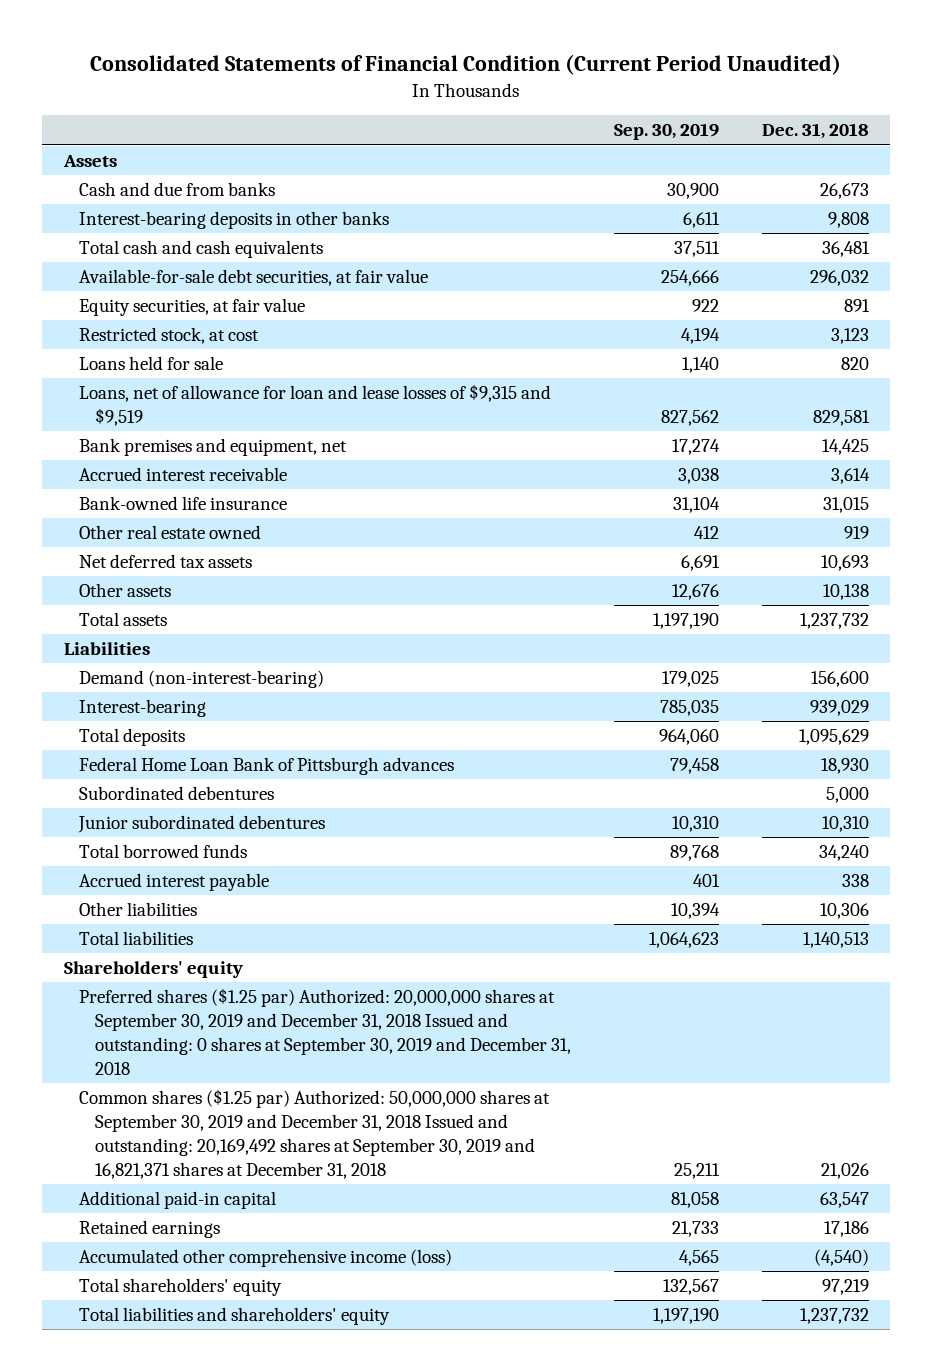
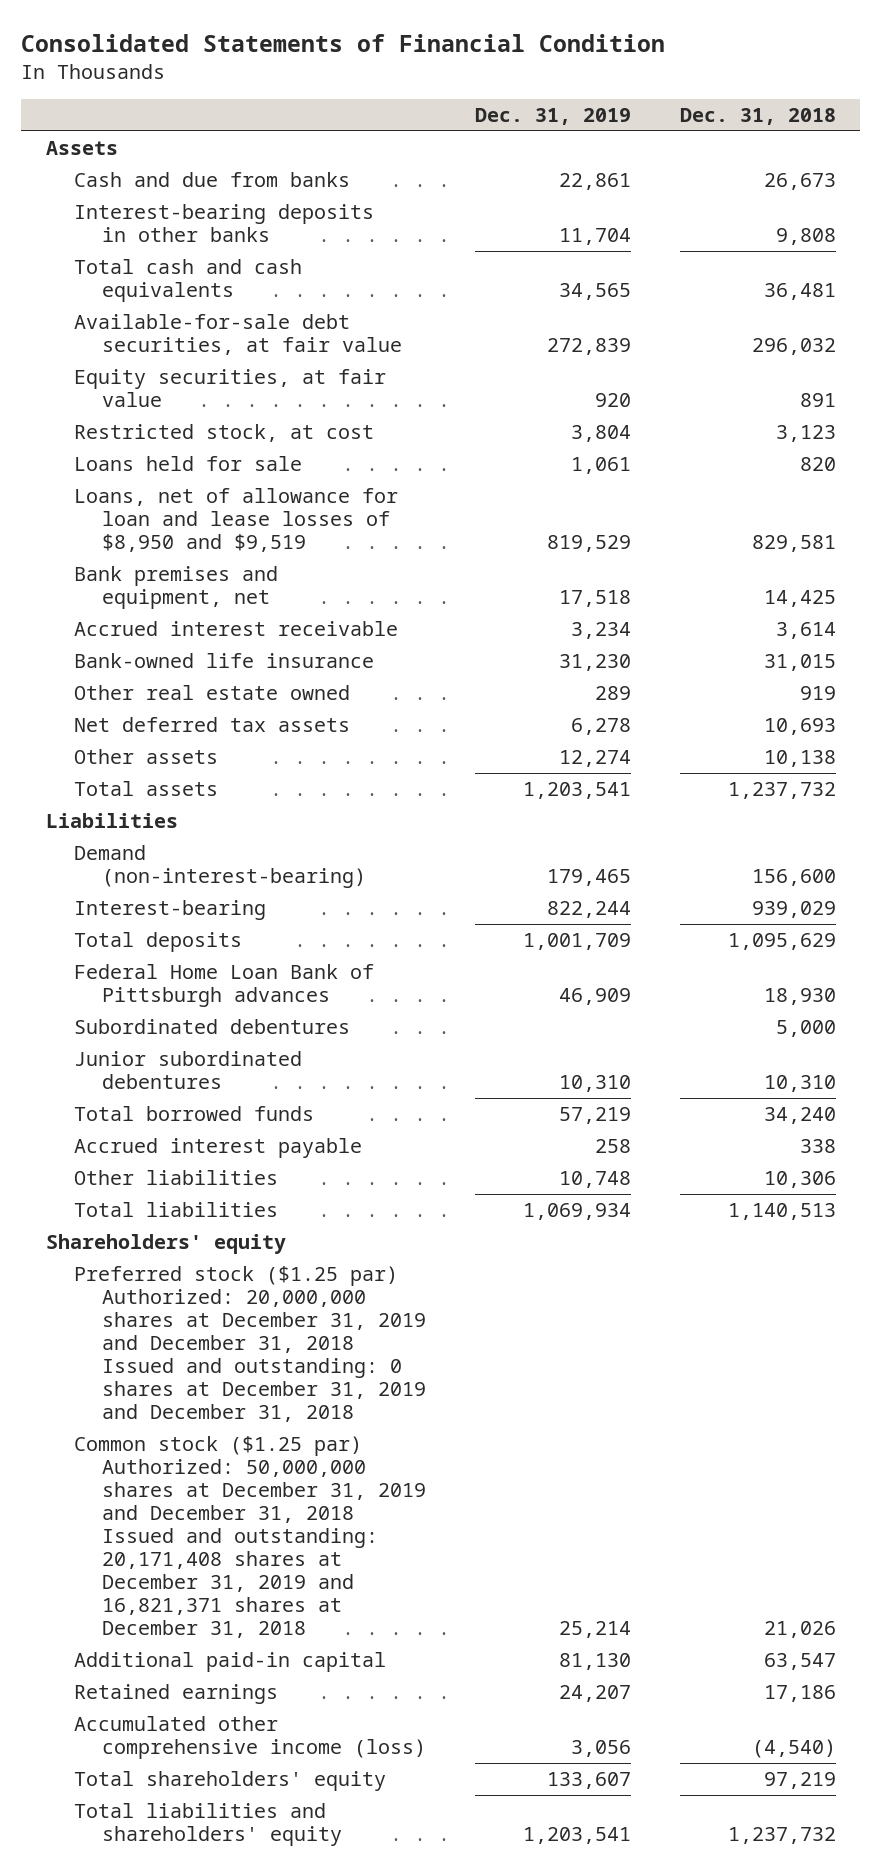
[90,54,842,76] Consolidated Statements of Financial Condition (Current Period Unaudited) -> [21,34,666,53] Consolidated Statements of Financial Condition
[613,123,719,141] Sep. 30, 2019 -> none
none -> [474,107,631,125] Dec. 31, 2019
[79,384,552,427] Loans, net of allowance for loan and lease losses of $9,315 and $9,519 -> [73,488,398,553] Loans, net of allowance for loan and lease losses of $8,950 and $9,519
[79,988,571,1076] Preferred shares ($1.25 par) Authorized: 20,000,000 shares at September 30, 2019 and December 31, 2018 Issued and outstanding: 0 shares at September 30, 2019 and December 31, 2018 -> [73,1266,427,1422] Preferred stock ($1.25 par) Authorized: 20,000,000 shares at December 31, 2019 and December 31, 2018 Issued and outstanding: 0 shares at December 31, 2019 and December 31, 2018
[79,1089,551,1180] Common shares ($1.25 par) Authorized: 50,000,000 shares at September 30, 2019 and December 31, 2018 Issued and outstanding: 20,169,492 shares at September 30, 2019 and 16,821,371 shares at December 31, 2018 -> [73,1436,427,1638] Common stock ($1.25 par) Authorized: 50,000,000 shares at December 31, 2019 and December 31, 2018 Issued and outstanding: 20,171,408 shares at December 31, 2019 and 16,821,371 shares at December 31, 2018

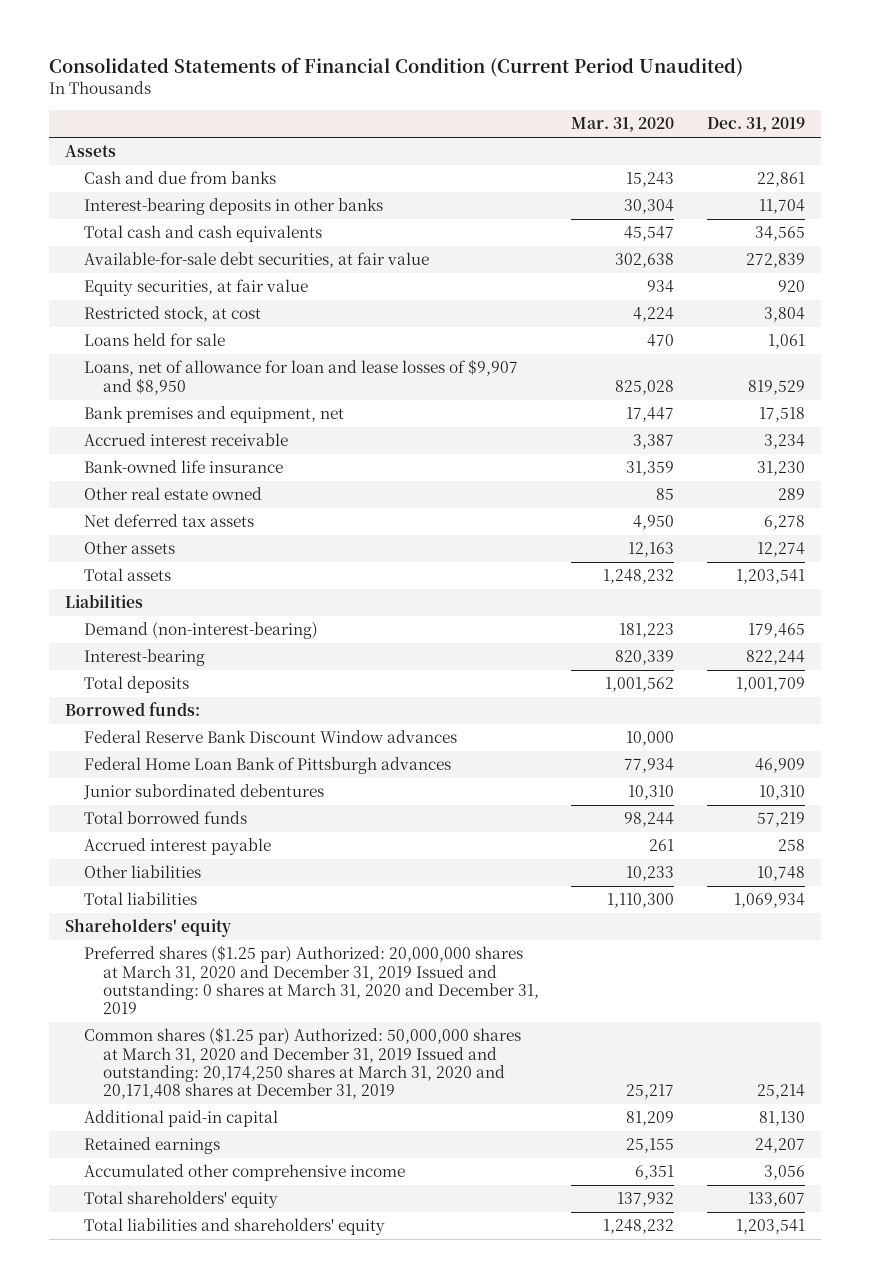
[21,34,666,53] Consolidated Statements of Financial Condition -> [48,57,743,78] Consolidated Statements of Financial Condition (Current Period Unaudited)
[679,107,836,125] Dec. 31, 2018 -> none
none -> [571,117,675,133] Mar. 31, 2020
[73,488,398,553] Loans, net of allowance for loan and lease losses of $8,950 and $9,519 -> [83,359,518,395] Loans, net of allowance for loan and lease losses of $9,907 and $8,950
none -> [64,702,200,717] Borrowed funds:
none -> [83,730,457,744] Federal Reserve Bank Discount Window advances
[73,1019,350,1035] Subordinated debentures -> none
[73,1266,427,1422] Preferred stock ($1.25 par) Authorized: 20,000,000 shares at December 31, 2019 and December 31, 2018 Issued and outstanding: 0 shares at December 31, 2019 and December 31, 2018 -> [83,945,540,1015] Preferred shares ($1.25 par) Authorized: 20,000,000 shares at March 31, 2020 and December 31, 2019 Issued and outstanding: 0 shares at March 31, 2020 and December 31, 2019
[73,1436,427,1638] Common stock ($1.25 par) Authorized: 50,000,000 shares at December 31, 2019 and December 31, 2018 Issued and outstanding: 20,171,408 shares at December 31, 2019 and 16,821,371 shares at December 31, 2018 -> [83,1027,521,1100] Common shares ($1.25 par) Authorized: 50,000,000 shares at March 31, 2020 and December 31, 2019 Issued and outstanding: 20,174,250 shares at March 31, 2020 and 20,171,408 shares at December 31, 2019
[73,1716,427,1760] Accumulated other comprehensive income (loss) -> [83,1164,405,1182] Accumulated other comprehensive income

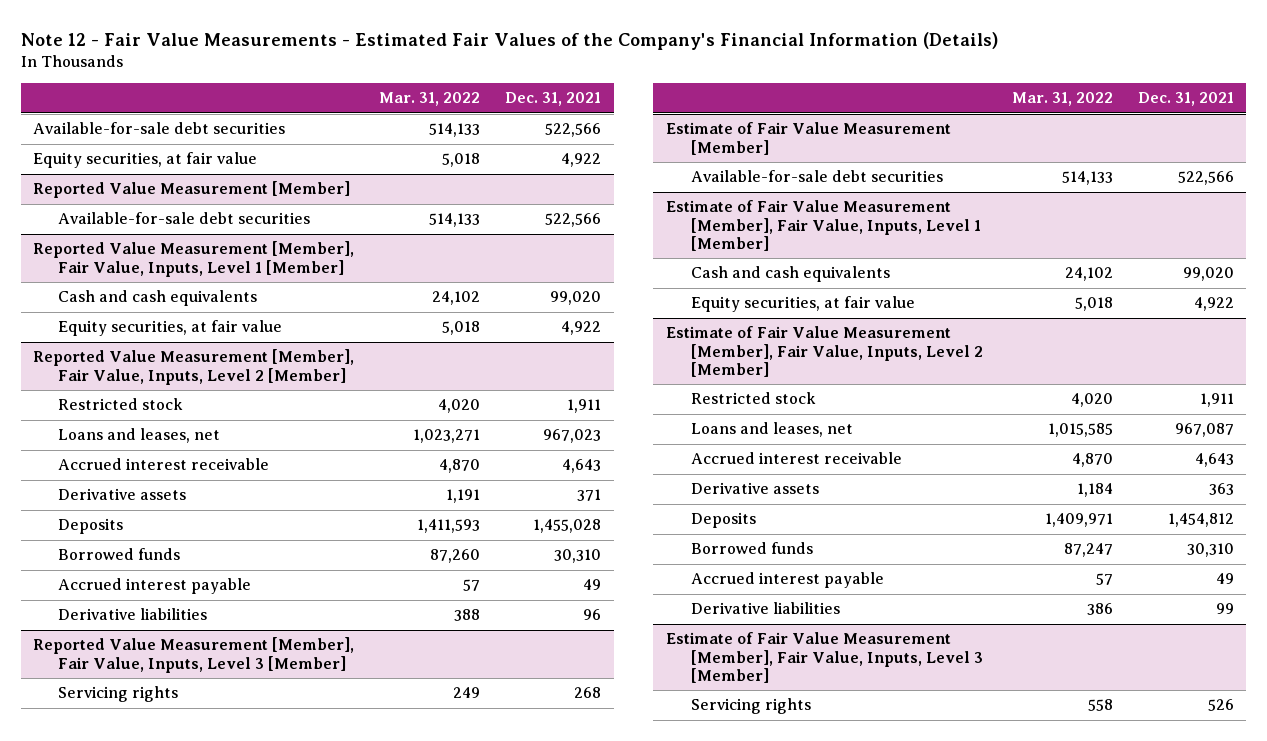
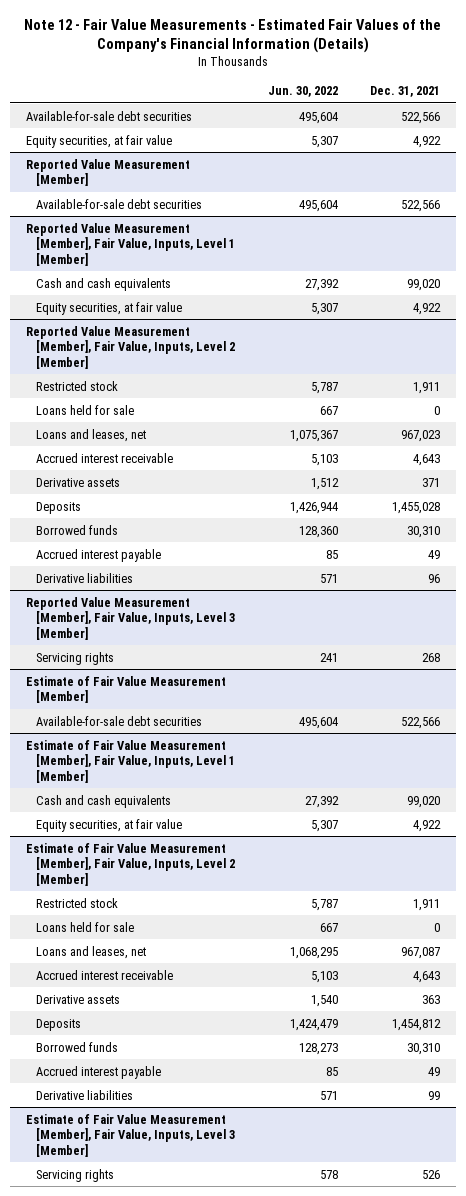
[379,92,481,107] Mar. 31, 2022 -> none
none -> [267,85,338,97] Jun. 30, 2022
none -> [36,404,135,415] Loans held for sale
none -> [36,921,135,932] Loans held for sale

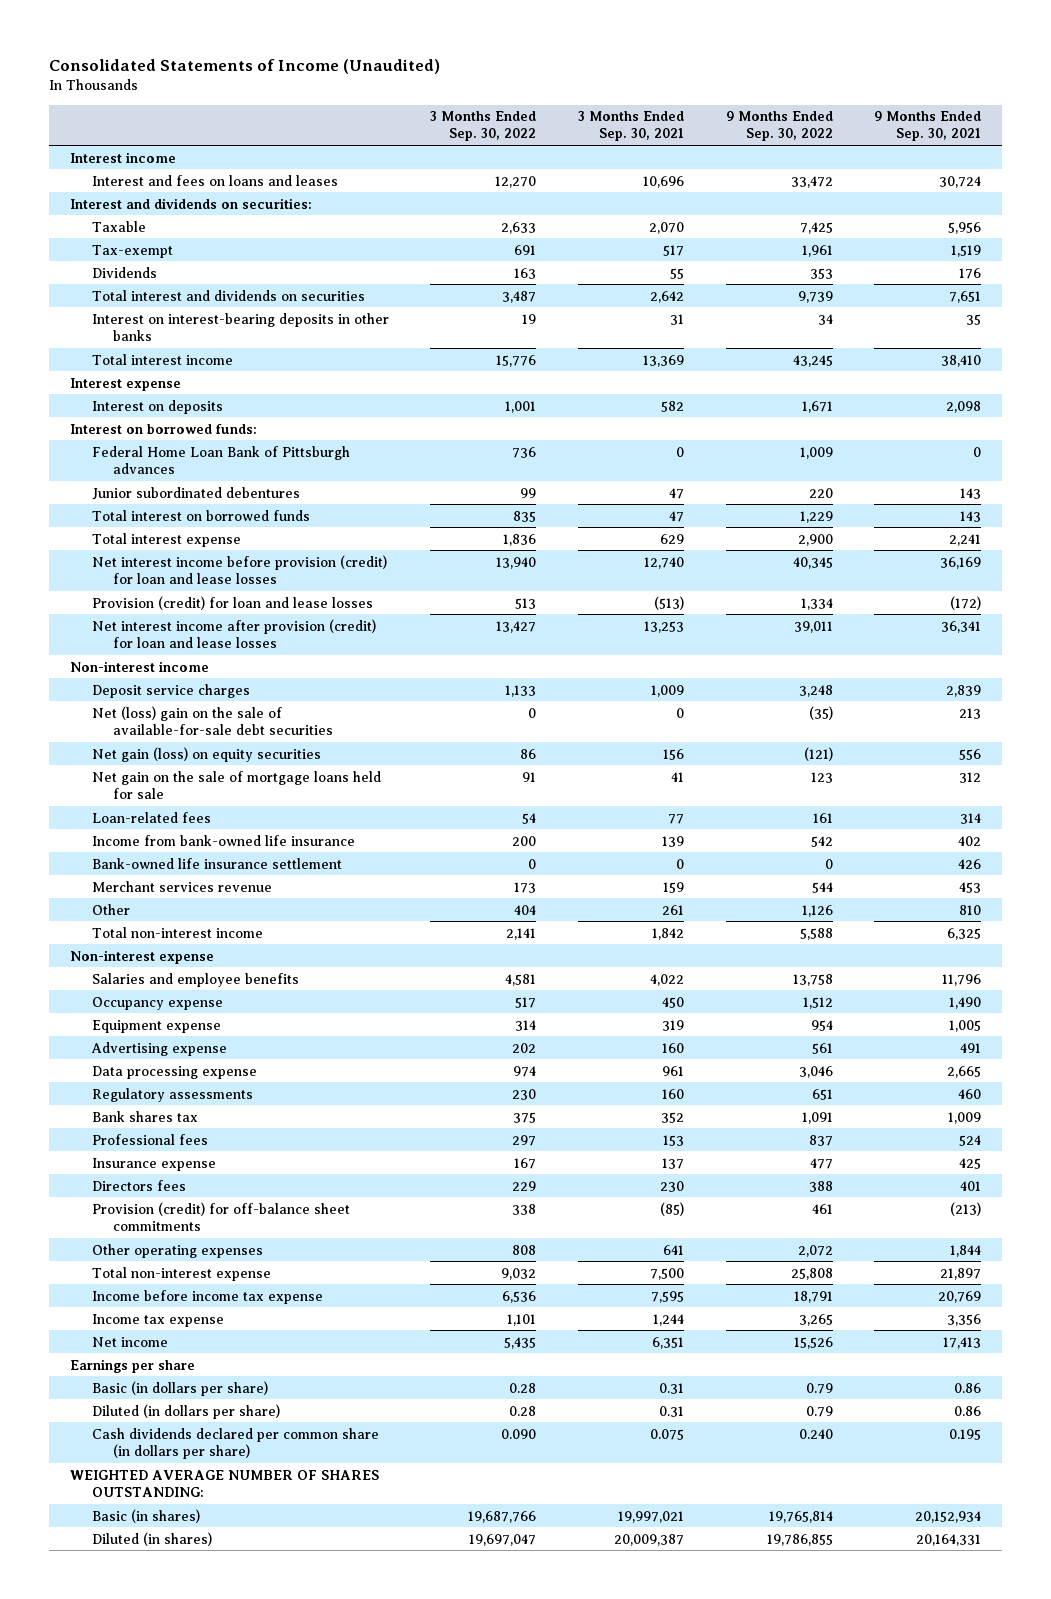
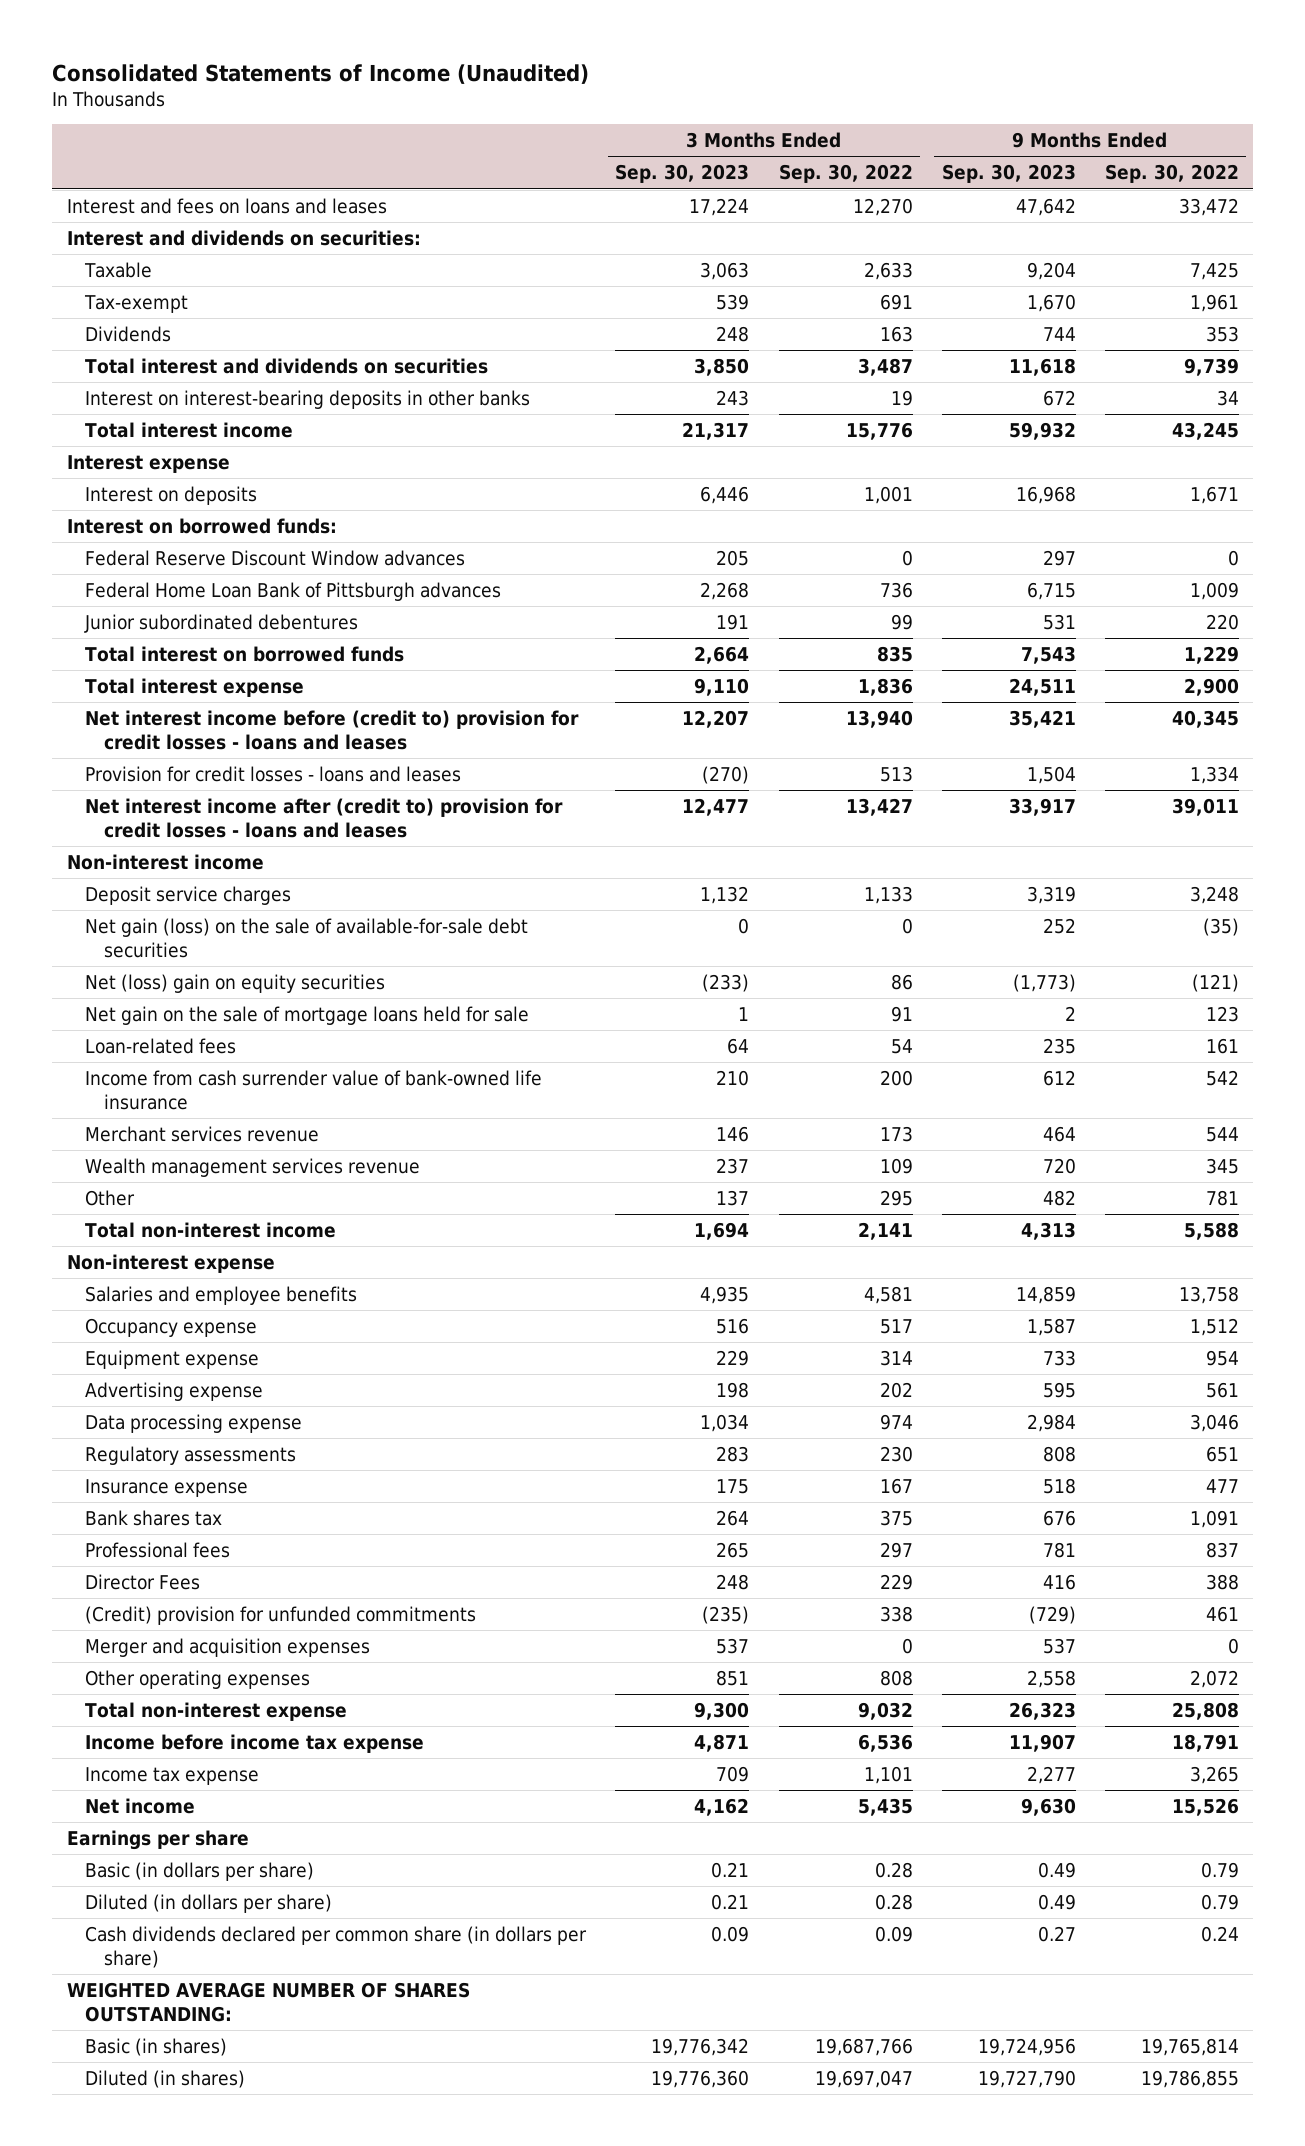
[577,111,684,142] 3 Months Ended Sep. 30, 2021 -> none
[874,111,982,142] 9 Months Ended Sep. 30, 2021 -> none
none -> [615,164,750,184] Sep. 30, 2023
none -> [941,164,1076,184] Sep. 30, 2023
[70,151,177,163] Interest income -> none
none -> [85,549,466,566] Federal Reserve Discount Window advances
[91,554,387,584] Net interest income before provision (credit) for loan and lease losses -> [85,709,580,750] Net interest income before (credit to) provision for credit losses - loans and leases
[91,595,373,610] Provision (credit) for loan and lease losses -> [85,765,462,782] Provision for credit losses - loans and leases
[91,618,376,648] Net interest income after provision (credit) for loan and lease losses -> [85,797,564,838] Net interest income after (credit to) provision for credit losses - loans and leases
[91,705,334,735] Net (loss) gain on the sale of available-for-sale debt securities -> [85,917,529,958] Net gain (loss) on the sale of available-for-sale debt securities
[91,746,321,762] Net gain (loss) on equity securities -> [85,973,386,993] Net (loss) gain on equity securities
[91,857,342,869] Bank-owned life insurance settlement -> none
[91,834,355,846] Income from bank-owned life insurance -> [85,1069,543,1110] Income from cash surrender value of bank-owned life insurance
none -> [85,1157,421,1177] Wealth management services revenue
[514,904,537,915] 404 -> [879,1189,913,1206] 295
[801,904,833,917] 1,126 -> [1205,1189,1239,1206] 781
[91,1157,216,1171] Insurance expense -> [85,1478,249,1497] Insurance expense
[91,1179,186,1191] Directors fees -> [85,1573,201,1590] Director Fees
[91,1201,350,1231] Provision (credit) for off-balance sheet commitments -> [85,1605,477,1625] (Credit) provision for unfunded commitments
none -> [85,1637,371,1657] Merger and acquisition expenses
[501,1428,537,1439] 0.090 -> [874,1925,913,1942] 0.09
[798,1428,833,1439] 0.240 -> [1200,1925,1239,1942] 0.24

